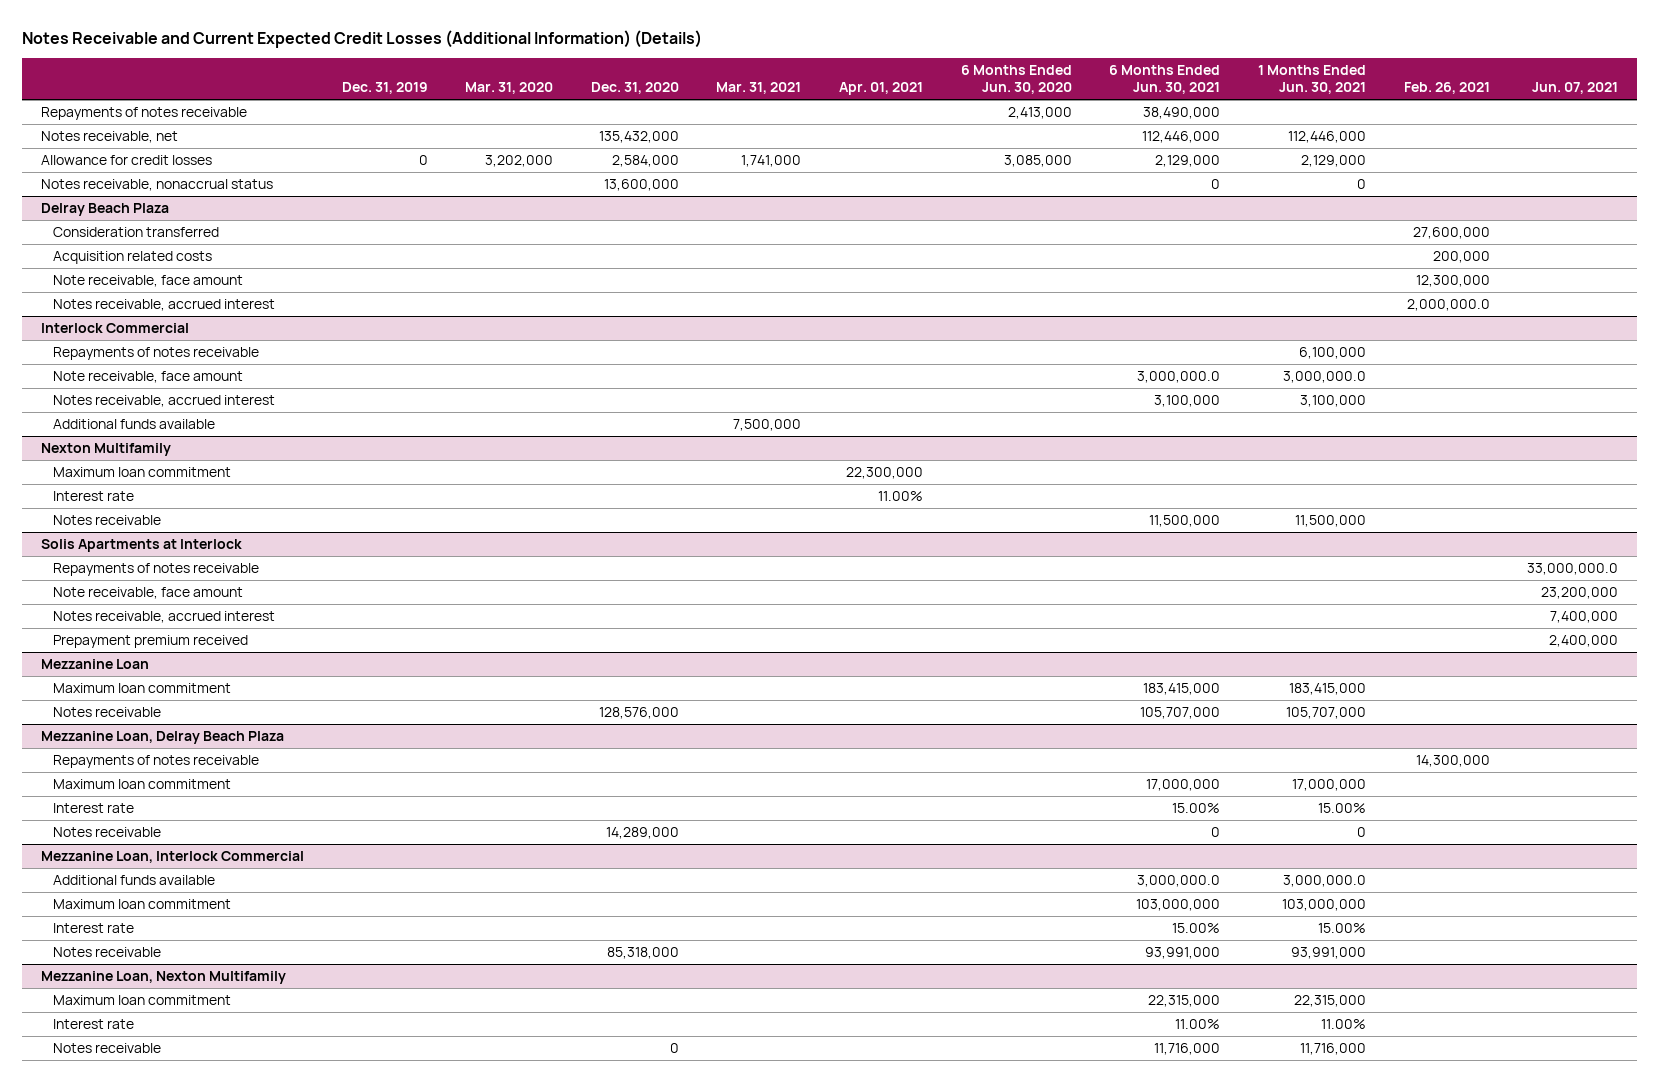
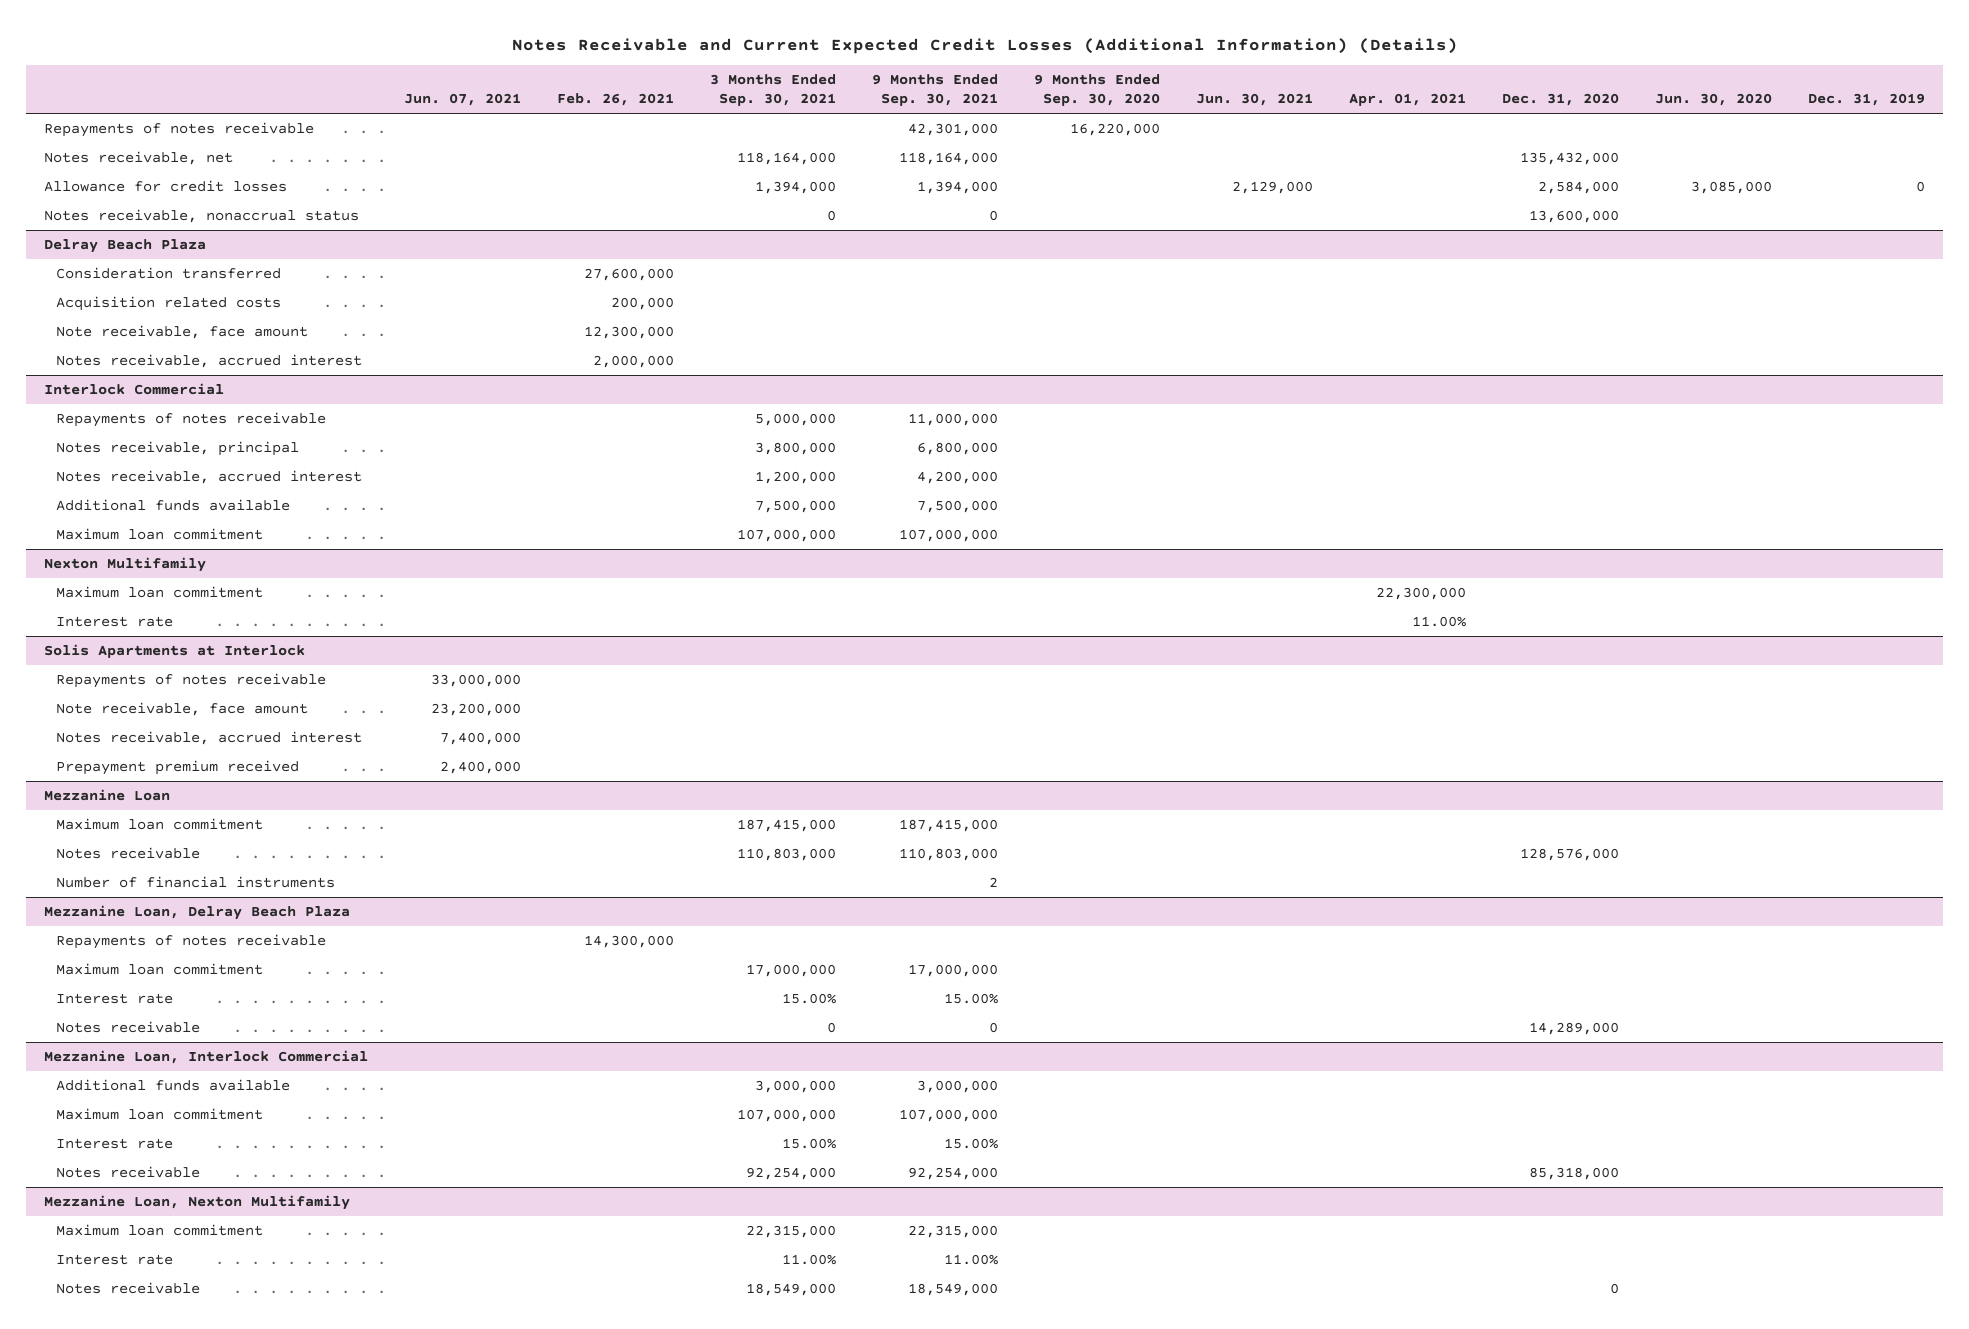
[465,82,554,95] Mar. 31, 2020 -> none
[716,82,802,95] Mar. 31, 2021 -> none
[960,65,1072,95] 6 Months Ended Jun. 30, 2020 -> none
[1109,65,1221,95] 6 Months Ended Jun. 30, 2021 -> none
[1257,65,1366,95] 1 Months Ended Jun. 30, 2021 -> none
none -> [710,74,837,107] 3 Months Ended Sep. 30, 2021
none -> [872,74,999,107] 9 Months Ended Sep. 30, 2021
none -> [1034,74,1161,107] 9 Months Ended Sep. 30, 2020
none -> [1196,93,1314,107] Jun. 30, 2021
none -> [1655,93,1773,107] Jun. 30, 2020
[1406,299,1490,312] 2,000,000.0 -> [593,354,675,368] 2,000,000
[53,371,244,384] Note receivable, face amount -> none
none -> [55,440,299,456] Notes receivable, principal
none -> [55,527,263,540] Maximum loan commitment
[53,515,162,526] Notes receivable -> none
[1527,563,1619,576] 33,000,000.0 -> [431,673,522,687] 33,000,000
none -> [55,875,335,888] Number of financial instruments

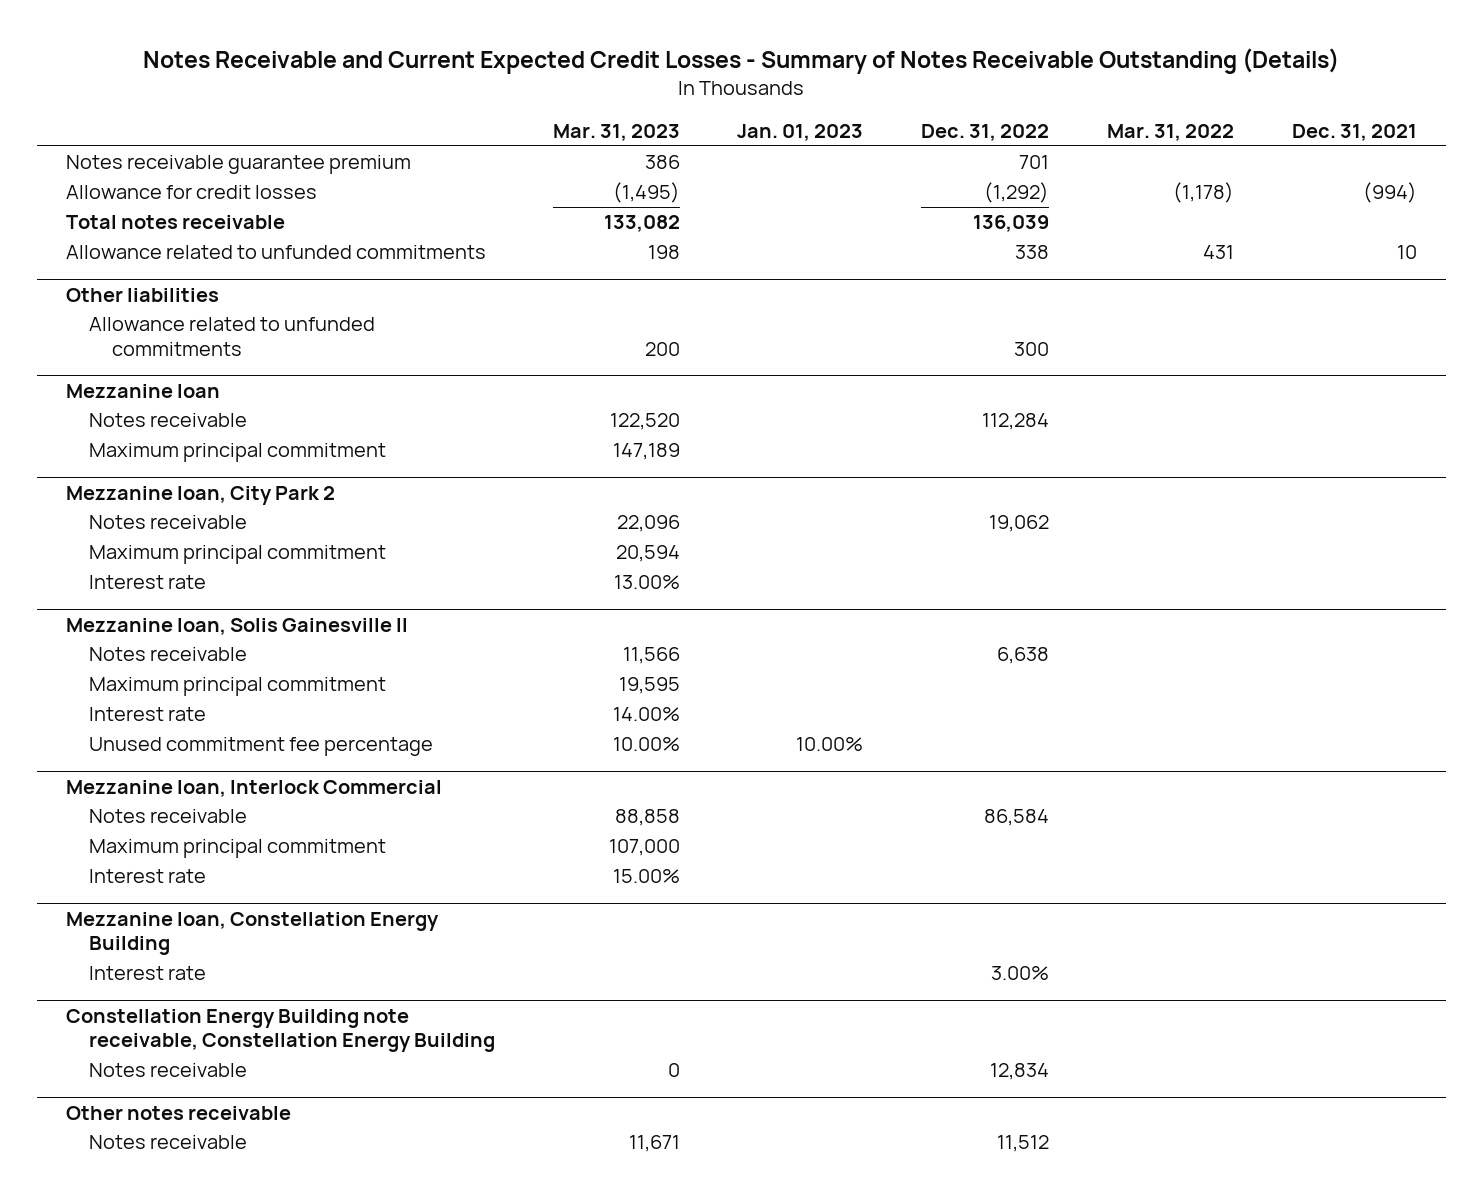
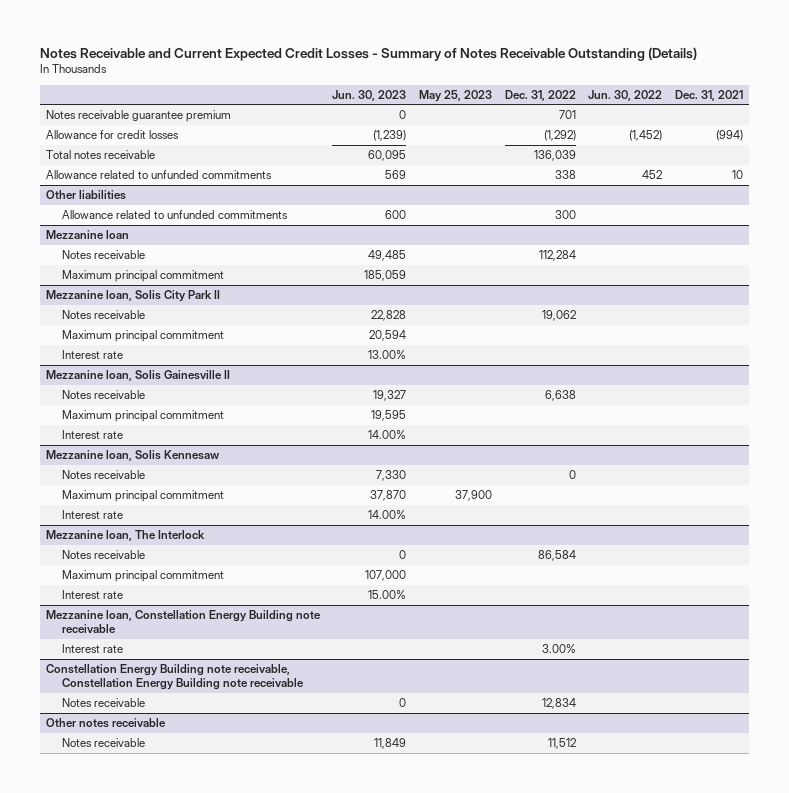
[552,123,680,141] Mar. 31, 2023 -> none
[737,123,864,141] Jan. 01, 2023 -> none
[1107,123,1235,141] Mar. 31, 2022 -> none
none -> [332,89,407,101] Jun. 30, 2023
none -> [419,89,493,102] May 25, 2023
none -> [588,89,663,101] Jun. 30, 2022
[65,485,335,505] Mezzanine loan, City Park 2 -> [45,290,220,303] Mezzanine loan, Solis City Park II
[88,737,433,757] Unused commitment fee percentage -> none
none -> [45,450,220,462] Mezzanine loan, Solis Kennesaw
none -> [61,470,145,480] Notes receivable
none -> [61,490,224,503] Maximum principal commitment
none -> [61,510,123,520] Interest rate
[65,779,442,797] Mezzanine loan, Interlock Commercial -> [45,530,205,542] Mezzanine loan, The Interlock
[65,911,439,955] Mezzanine loan, Constellation Energy Building -> [45,610,321,634] Mezzanine loan, Constellation Energy Building note receivable
[65,1008,495,1052] Constellation Energy Building note receivable, Constellation Energy Building -> [45,664,304,691] Constellation Energy Building note receivable, Constellation Energy Building note receivable

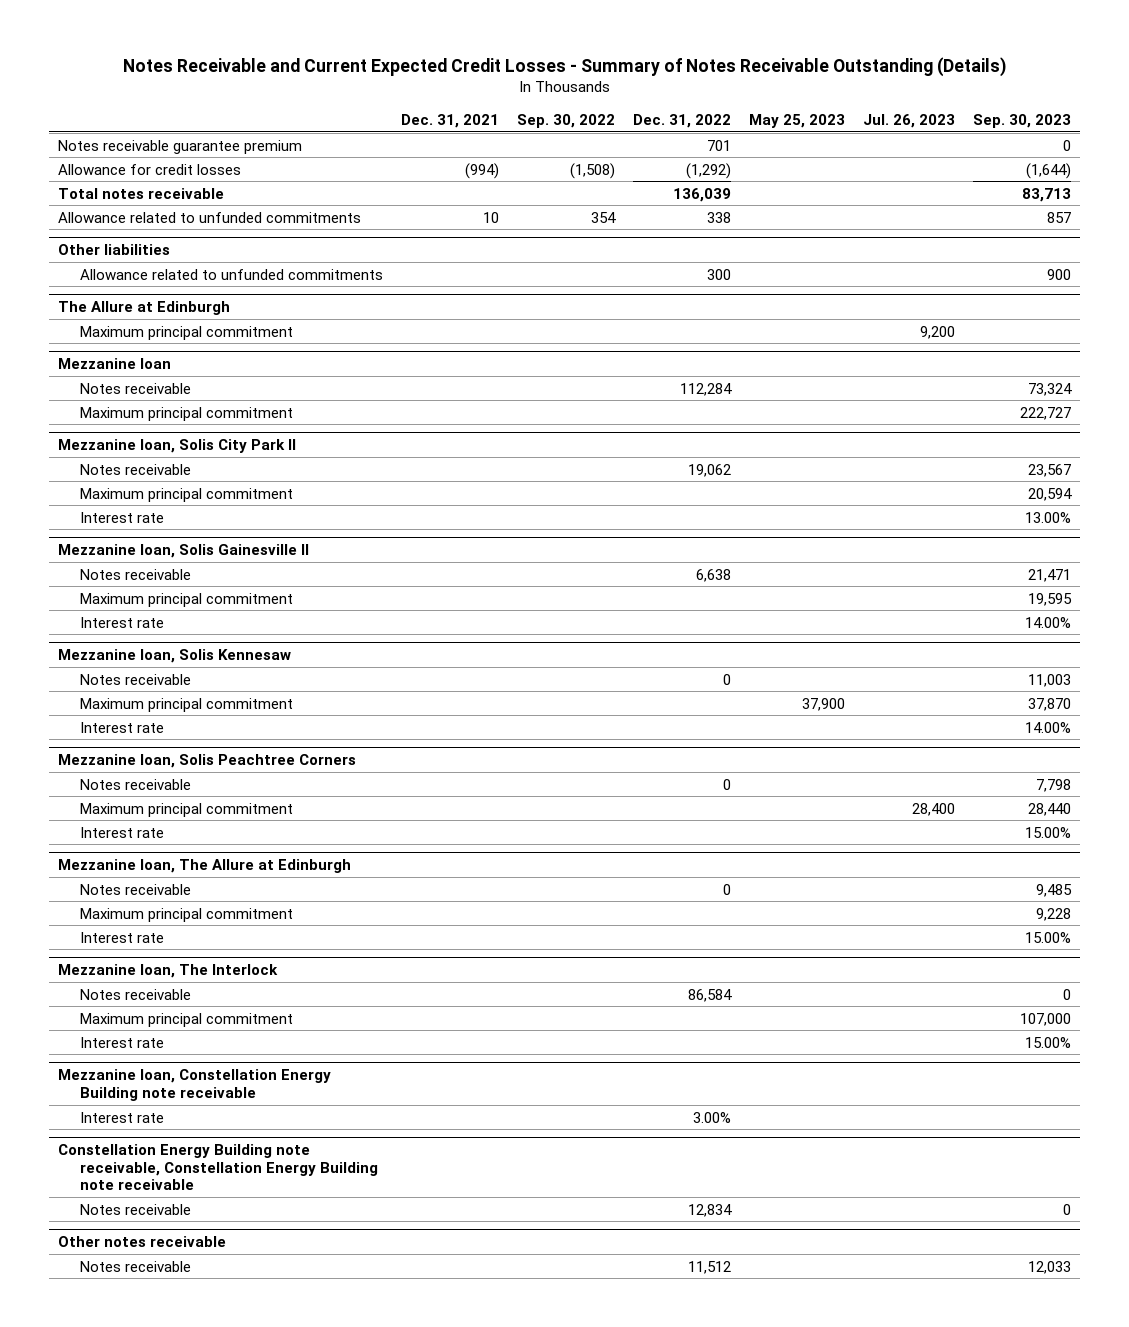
[332,89,407,101] Jun. 30, 2023 -> none
[588,89,663,101] Jun. 30, 2022 -> none
none -> [516,114,615,129] Sep. 30, 2022
none -> [863,114,956,129] Jul. 26, 2023
none -> [973,114,1072,129] Sep. 30, 2023
none -> [57,301,230,316] The Allure at Edinburgh
none -> [79,325,293,340] Maximum principal commitment
none -> [57,754,356,769] Mezzanine loan, Solis Peachtree Corners
none -> [79,778,191,790] Notes receivable
none -> [79,802,293,817] Maximum principal commitment
none -> [79,826,164,838] Interest rate
none -> [57,859,351,874] Mezzanine loan, The Allure at Edinburgh
none -> [79,883,191,895] Notes receivable
none -> [79,907,293,922] Maximum principal commitment
none -> [79,931,164,943] Interest rate

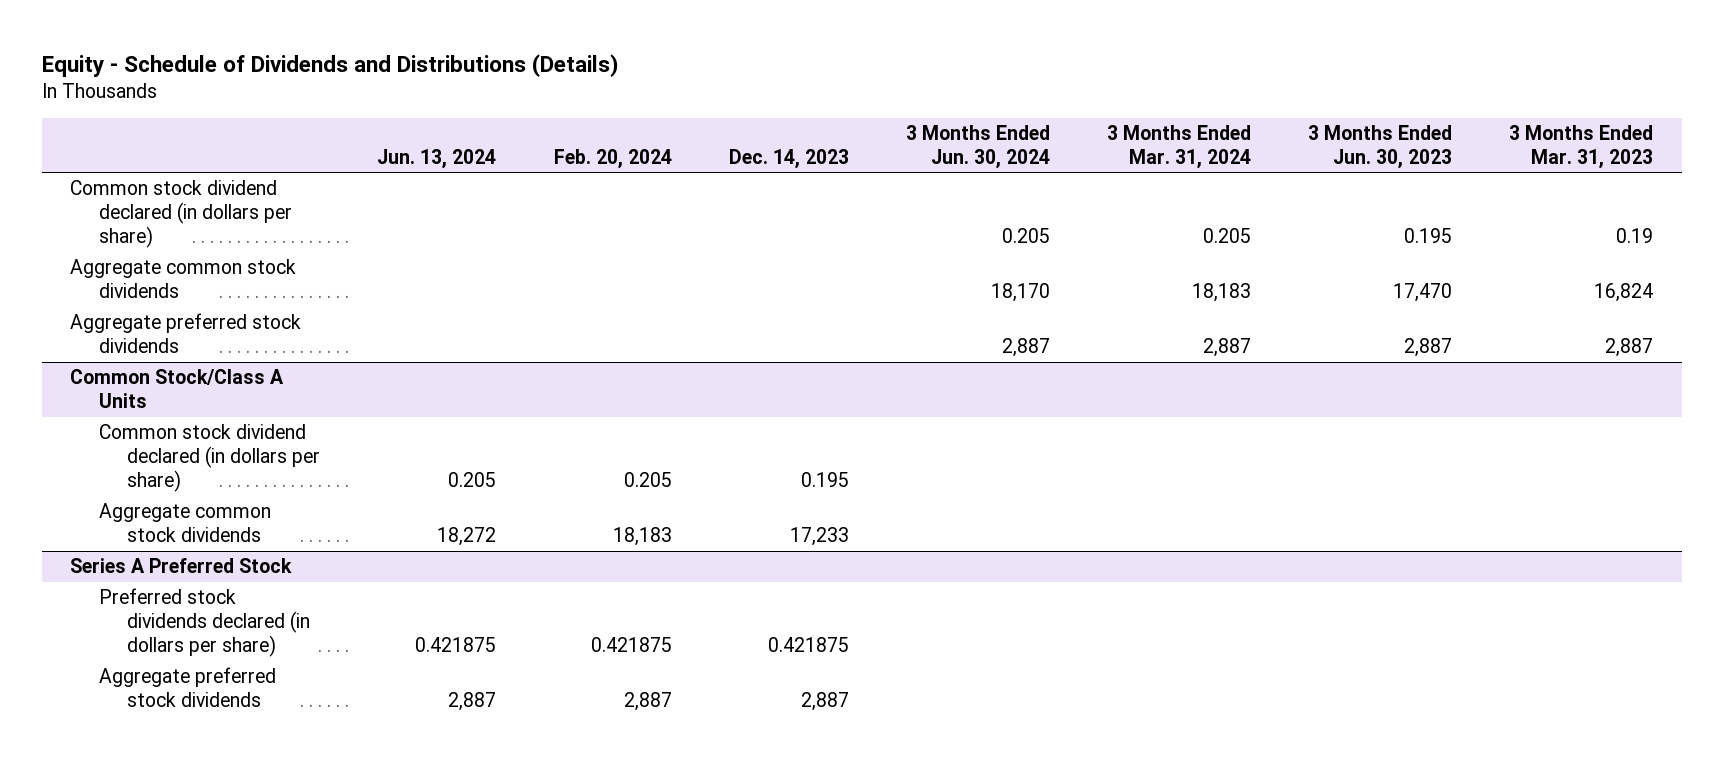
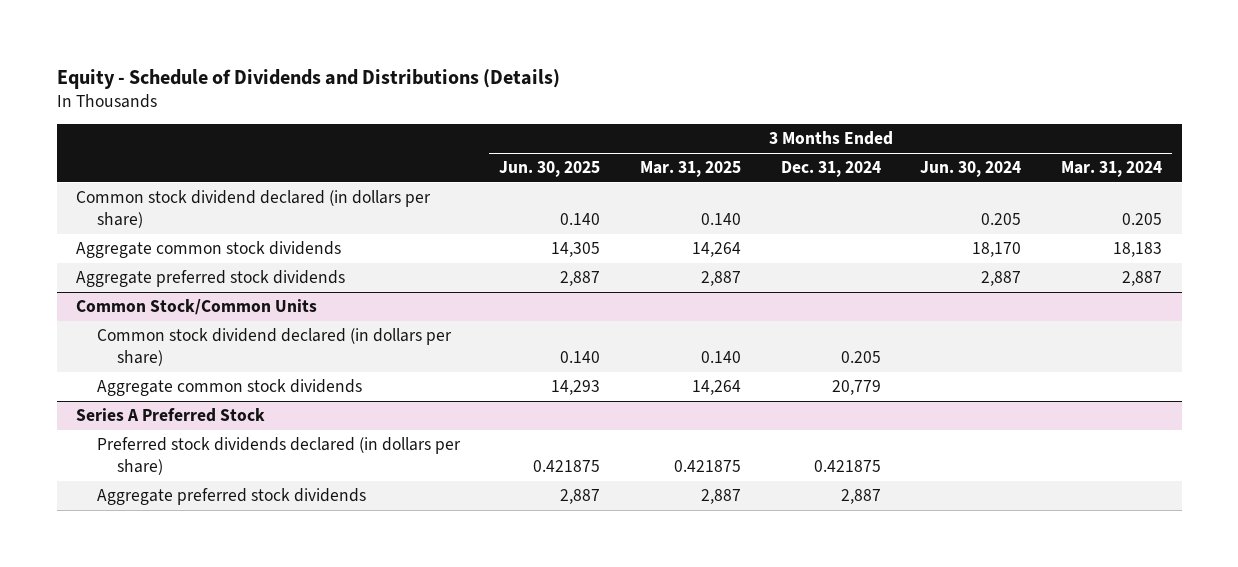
[377,148,497,169] Jun. 13, 2024 -> none
[553,148,672,169] Feb. 20, 2024 -> none
[728,148,849,169] Dec. 14, 2023 -> none
[1308,124,1453,169] 3 Months Ended Jun. 30, 2023 -> none
[1509,124,1654,169] 3 Months Ended Mar. 31, 2023 -> none
none -> [499,161,601,178] Jun. 30, 2025
none -> [639,161,741,178] Mar. 31, 2025
none -> [780,161,881,178] Dec. 31, 2024
[70,369,285,409] Common Stock/Class A Units -> [76,299,318,316] Common Stock/Common Units

